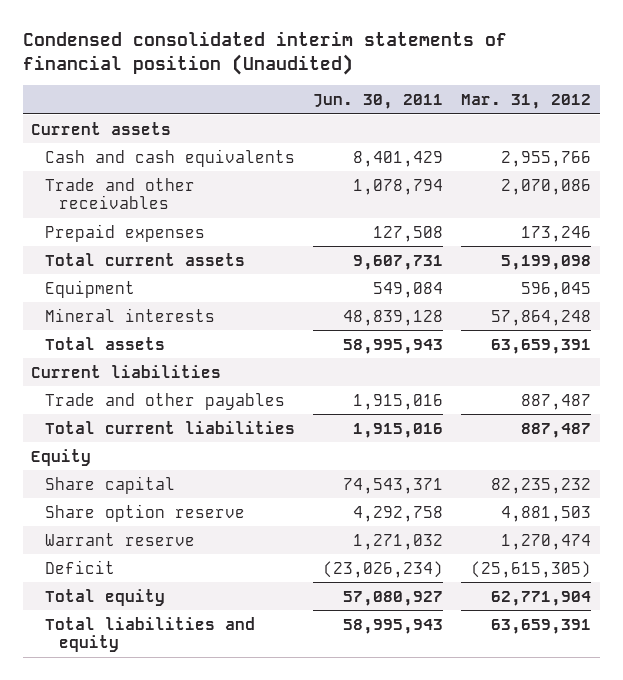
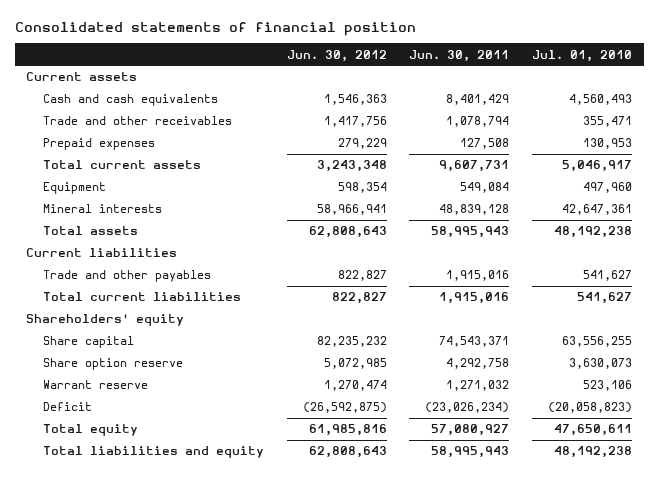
[22,31,507,75] Condensed consolidated interim statements of financial position (Unaudited) -> [14,22,416,37] Consolidated statements of financial position
[461,93,592,109] Mar. 31, 2012 -> none
none -> [286,49,387,62] Jun. 30, 2012
none -> [532,49,633,62] Jul. 01, 2010
[31,448,92,466] Equity -> [26,314,185,327] Shareholders' equity

